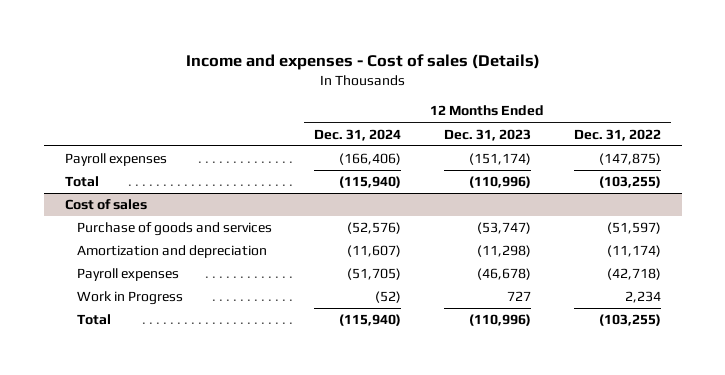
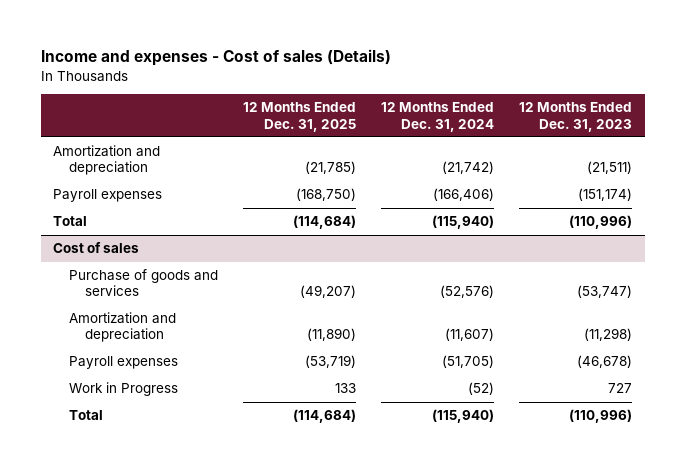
[573,128,661,141] Dec. 31, 2022 -> none
none -> [243,102,357,132] 12 Months Ended Dec. 31, 2025
none -> [53,145,161,176] Amortization and depreciation

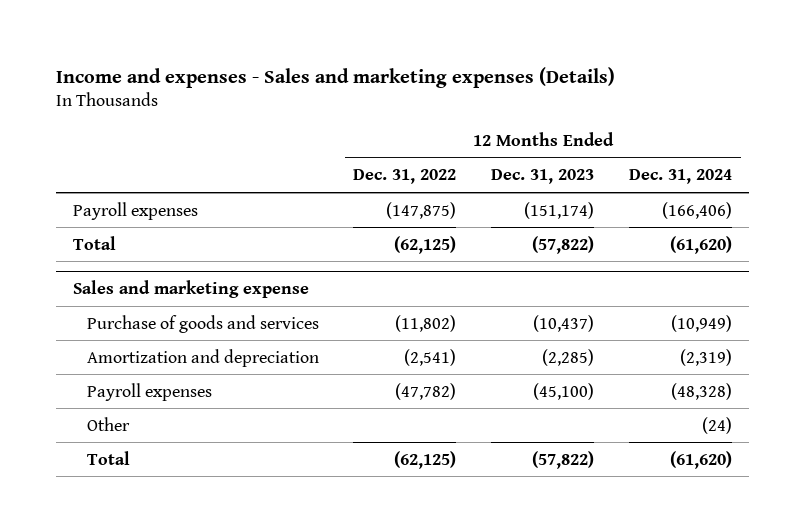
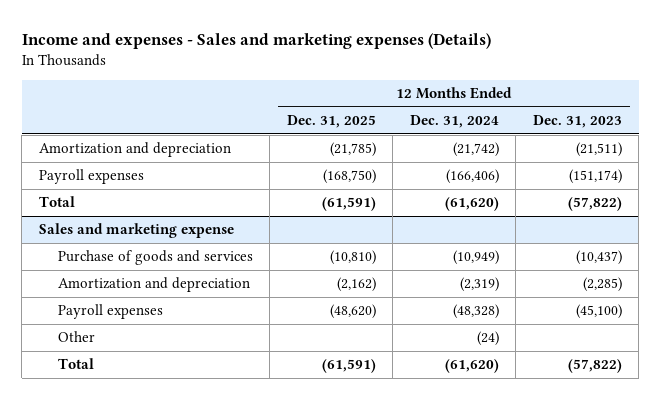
[353,169,457,185] Dec. 31, 2022 -> none
none -> [286,114,376,128] Dec. 31, 2025
none -> [38,142,231,158] Amortization and depreciation

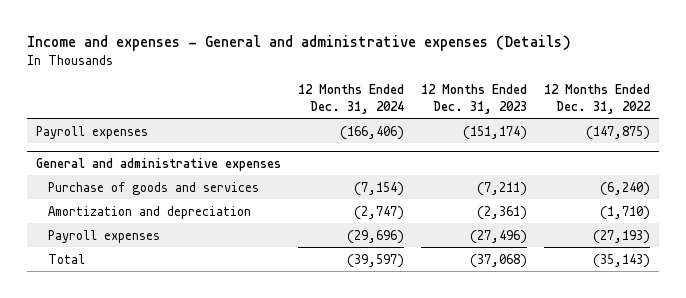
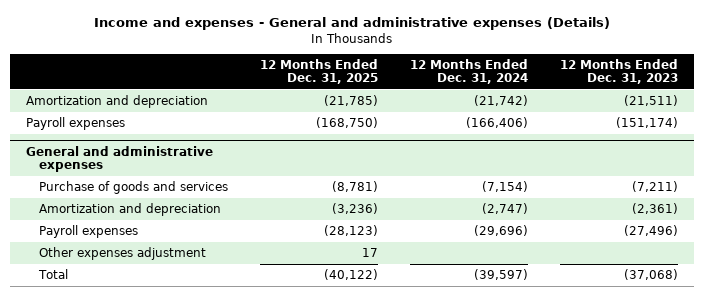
[543,84,651,114] 12 Months Ended Dec. 31, 2022 -> none
none -> [260,58,379,85] 12 Months Ended Dec. 31, 2025
none -> [25,94,208,108] Amortization and depreciation
none -> [39,246,207,260] Other expenses adjustment

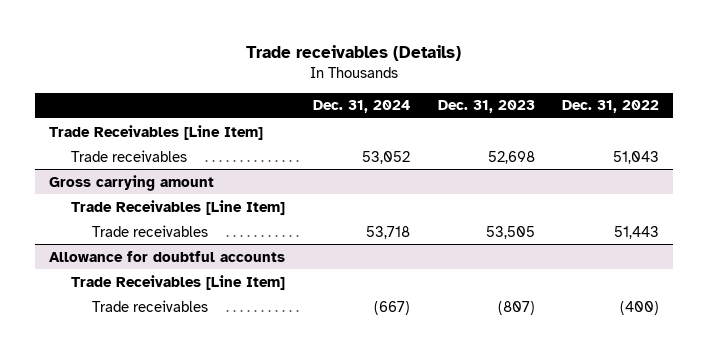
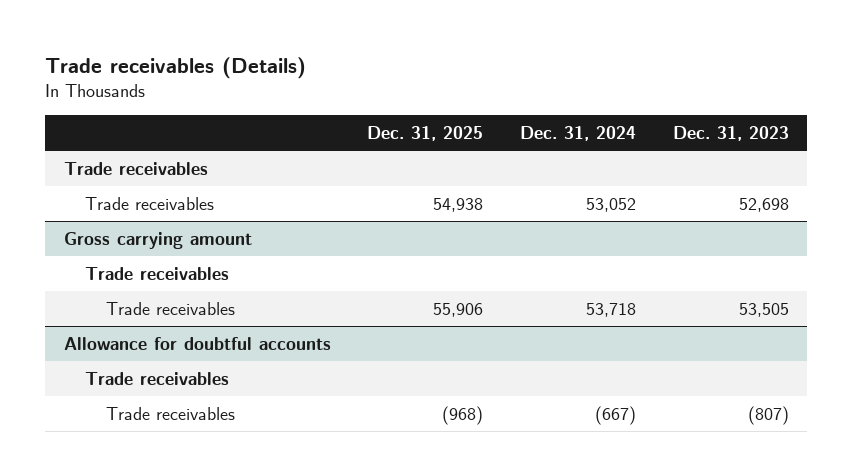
[562,100,660,114] Dec. 31, 2022 -> none
none -> [367,126,484,142] Dec. 31, 2025
[49,124,264,140] Trade Receivables [Line Item] -> [63,161,208,175] Trade receivables
[70,199,285,215] Trade Receivables [Line Item] -> [84,266,229,280] Trade receivables
[70,274,285,290] Trade Receivables [Line Item] -> [84,371,229,385] Trade receivables

